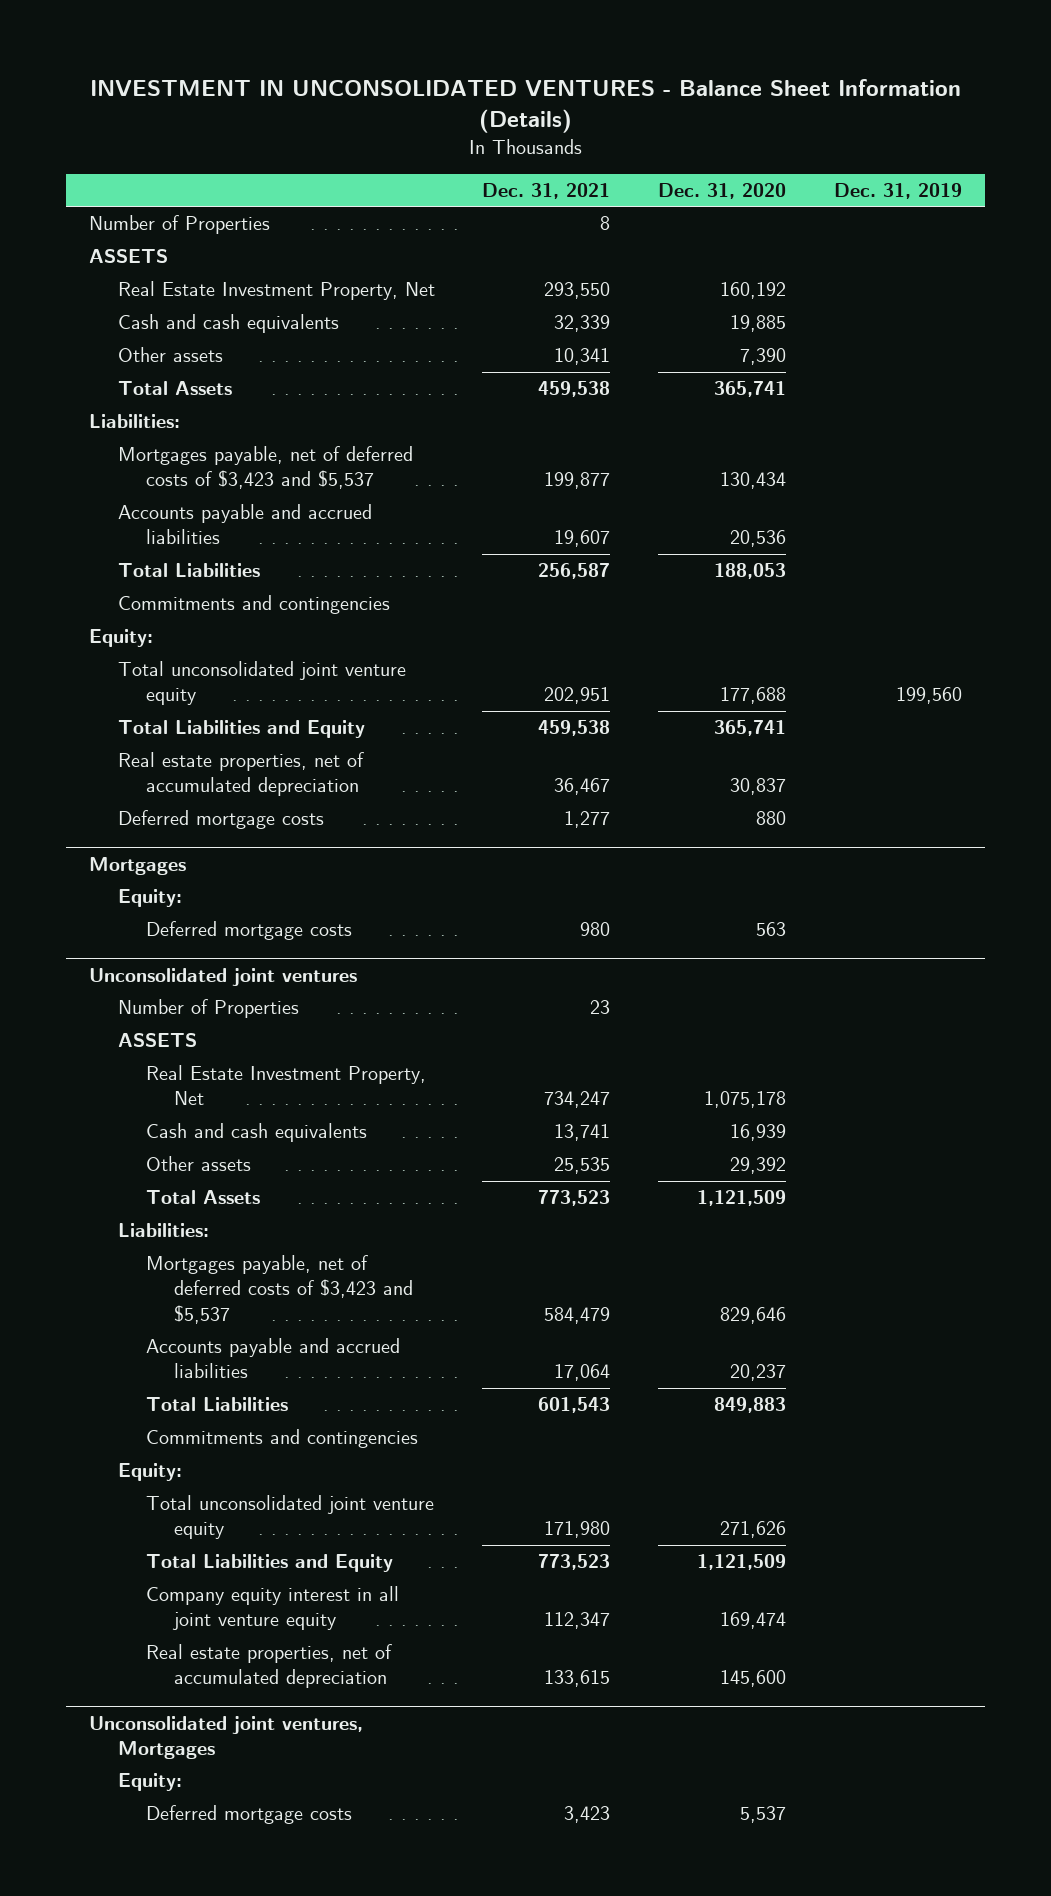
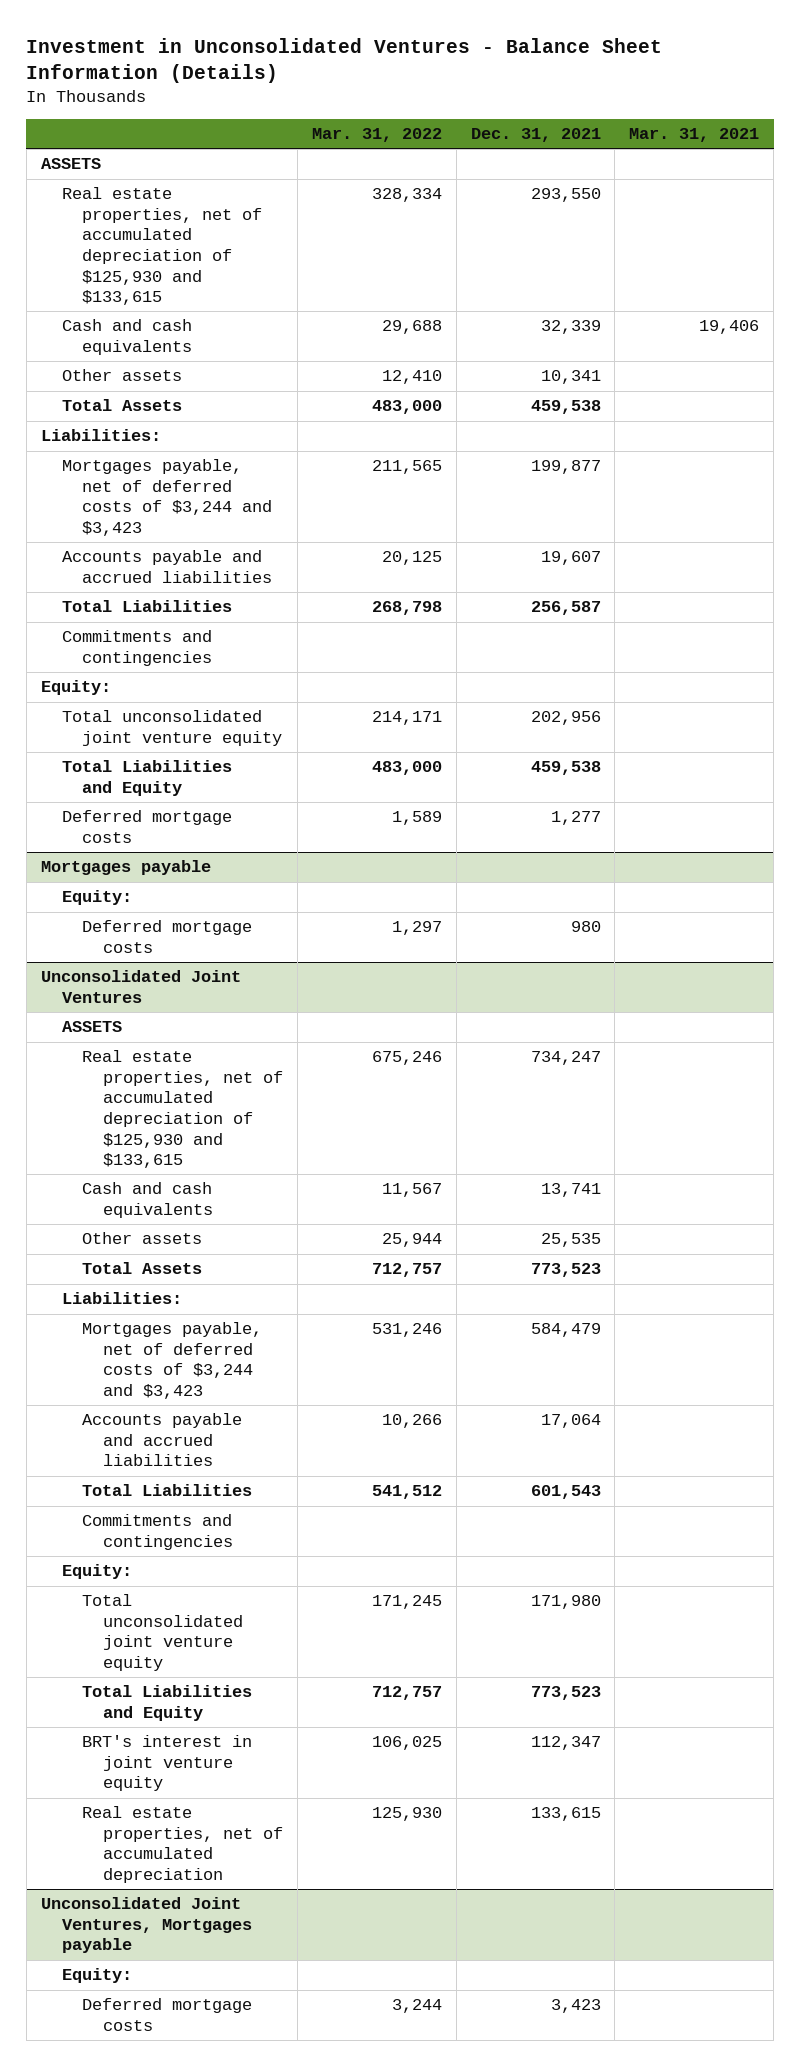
[89,79,961,134] INVESTMENT IN UNCONSOLIDATED VENTURES - Balance Sheet Information (Details) -> [26,37,663,83] Investment in Unconsolidated Ventures - Balance Sheet Information (Details)
[657,182,786,199] Dec. 31, 2020 -> none
[833,182,962,199] Dec. 31, 2019 -> none
none -> [311,127,442,142] Mar. 31, 2022
none -> [629,127,760,142] Mar. 31, 2021
[89,215,271,235] Number of Properties -> none
[117,281,435,301] Real Estate Investment Property, Net -> [61,187,263,306] Real estate properties, net of accumulated depreciation of $125,930 and $133,615
[117,446,413,490] Mortgages payable, net of deferred costs of $3,423 and $5,537 -> [61,459,273,537] Mortgages payable, net of deferred costs of $3,244 and $3,423
[544,687,611,705] 202,951 -> [530,711,601,726] 202,956
[117,752,364,797] Real estate properties, net of accumulated depreciation -> none
[89,856,187,875] Mortgages -> [40,860,211,876] Mortgages payable
[117,999,299,1019] Number of Properties -> none
[89,967,358,986] Unconsolidated joint ventures -> [40,970,241,1003] Unconsolidated Joint Ventures
[146,1065,427,1106] Real Estate Investment Property, Net -> [82,1050,284,1169] Real estate properties, net of accumulated depreciation of $125,930 and $133,615
[146,1255,414,1324] Mortgages payable, net of deferred costs of $3,423 and $5,537 -> [82,1322,263,1400] Mortgages payable, net of deferred costs of $3,244 and $3,423
[146,1586,400,1631] Company equity interest in all joint venture equity -> [82,1735,253,1792] BRT's interest in joint venture equity
[89,1715,364,1759] Unconsolidated joint ventures, Mortgages -> [40,1897,252,1954] Unconsolidated Joint Ventures, Mortgages payable

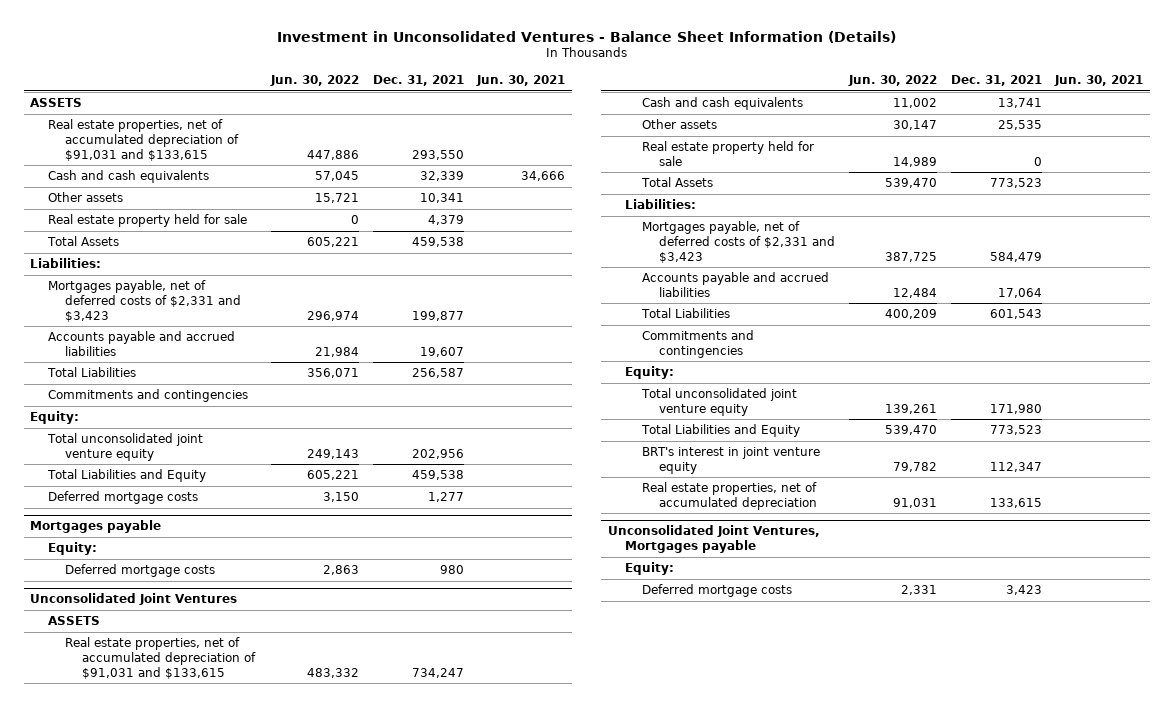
[311,127,442,142] Mar. 31, 2022 -> none
[629,127,760,142] Mar. 31, 2021 -> none
none -> [270,75,360,87] Jun. 30, 2022
none -> [476,75,566,87] Jun. 30, 2021
[61,187,263,306] Real estate properties, net of accumulated depreciation of $125,930 and $133,615 -> [47,119,239,161] Real estate properties, net of accumulated depreciation of $91,031 and $133,615
none -> [47,214,247,228] Real estate property held for sale
[61,459,273,537] Mortgages payable, net of deferred costs of $3,244 and $3,423 -> [47,280,241,322] Mortgages payable, net of deferred costs of $2,331 and $3,423
[82,1050,284,1169] Real estate properties, net of accumulated depreciation of $125,930 and $133,615 -> [64,637,256,679] Real estate properties, net of accumulated depreciation of $91,031 and $133,615
none -> [642,141,815,166] Real estate property held for sale
[82,1322,263,1400] Mortgages payable, net of deferred costs of $3,244 and $3,423 -> [642,221,836,263] Mortgages payable, net of deferred costs of $2,331 and $3,423

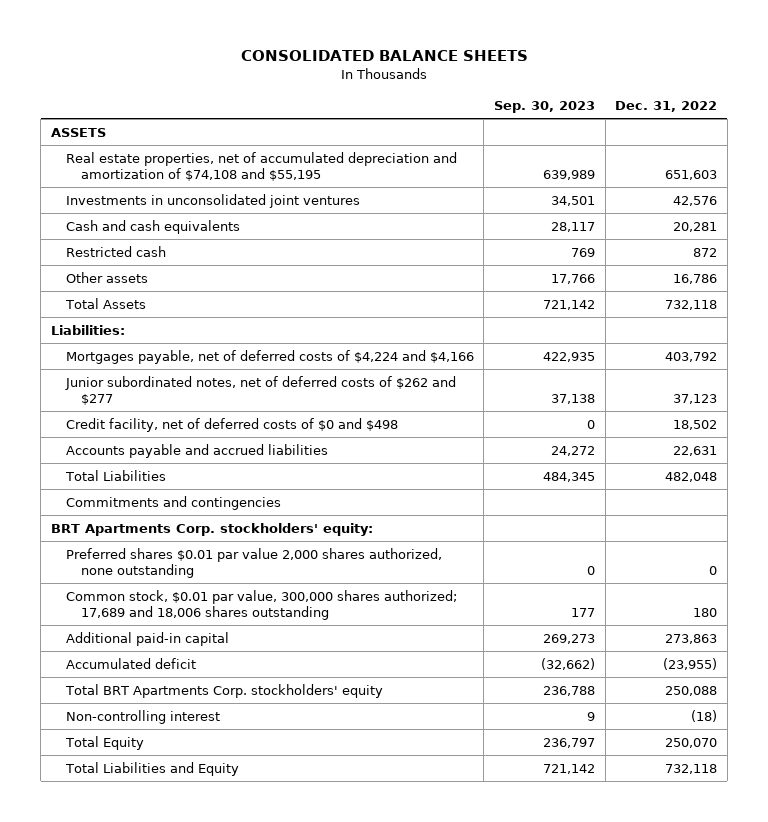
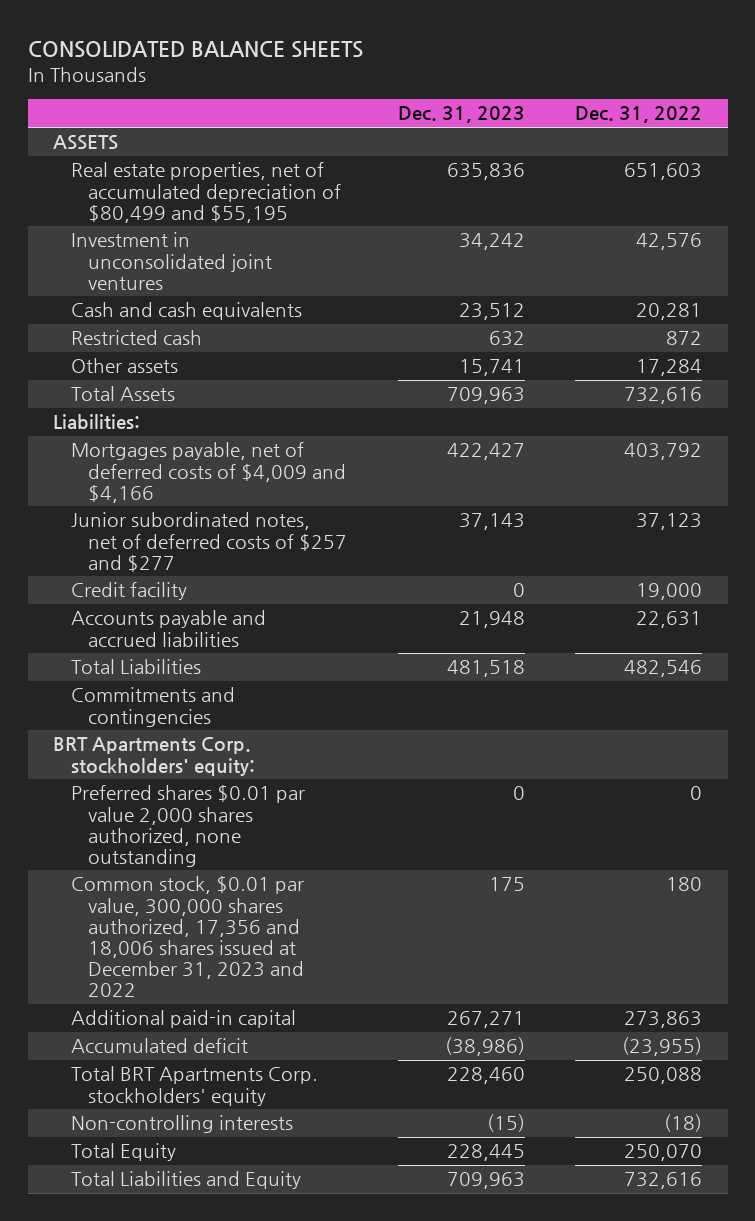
[493,101,595,114] Sep. 30, 2023 -> none
none -> [397,106,525,124] Dec. 31, 2023
[65,151,457,181] Real estate properties, net of accumulated depreciation and amortization of $74,108 and $55,195 -> [70,162,342,223] Real estate properties, net of accumulated depreciation of $80,499 and $55,195
[65,193,360,208] Investments in unconsolidated joint ventures -> [70,232,273,290] Investment in unconsolidated joint ventures
[673,273,718,284] 16,786 -> [636,359,703,377] 17,284
[665,299,718,310] 732,118 -> [624,387,703,405] 732,616
[65,349,474,364] Mortgages payable, net of deferred costs of $4,224 and $4,166 -> [70,442,347,503] Mortgages payable, net of deferred costs of $4,009 and $4,166
[64,375,456,405] Junior subordinated notes, net of deferred costs of $262 and $277 -> [70,512,348,572] Junior subordinated notes, net of deferred costs of $257 and $277
[65,417,398,432] Credit facility, net of deferred costs of $0 and $498 -> [70,582,187,601] Credit facility
[673,419,718,430] 18,502 -> [636,583,703,601] 19,000
[665,471,718,482] 482,048 -> [624,660,703,678] 482,546
[65,589,457,620] Common stock, $0.01 par value, 300,000 shares authorized; 17,689 and 18,006 shares outstanding -> [70,876,305,997] Common stock, $0.01 par value, 300,000 shares authorized, 17,356 and 18,006 shares issued at December 31, 2023 and 2022
[65,709,220,724] Non-controlling interest -> [70,1115,293,1134] Non-controlling interests
[665,763,718,774] 732,118 -> [624,1172,703,1190] 732,616

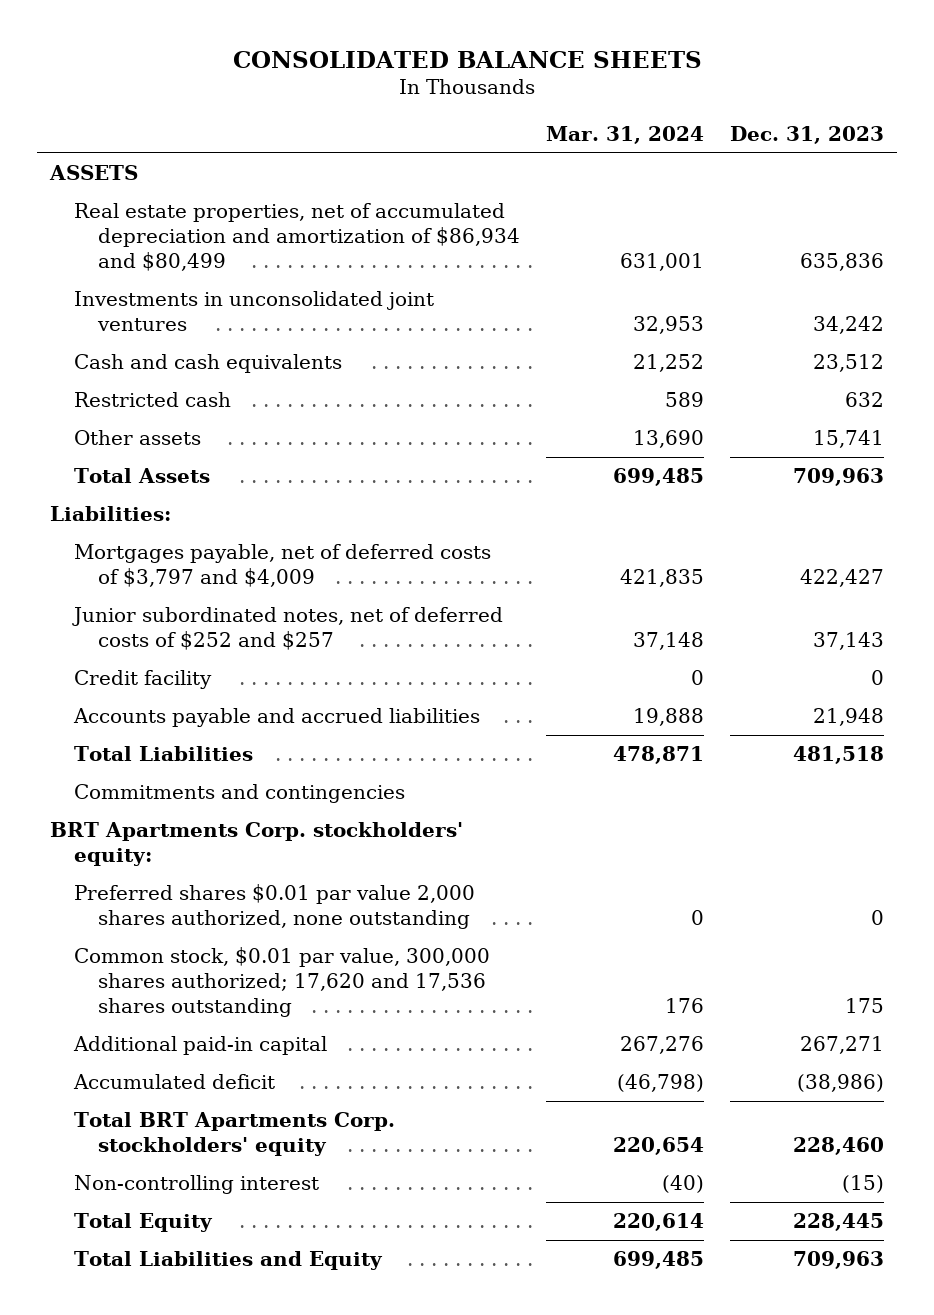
[575,106,703,124] Dec. 31, 2022 -> none
none -> [546,125,705,144] Mar. 31, 2024
[70,162,342,223] Real estate properties, net of accumulated depreciation of $80,499 and $55,195 -> [73,203,520,271] Real estate properties, net of accumulated depreciation and amortization of $86,934 and $80,499
[70,232,273,290] Investment in unconsolidated joint ventures -> [73,291,434,332] Investments in unconsolidated joint ventures
[70,442,347,503] Mortgages payable, net of deferred costs of $4,009 and $4,166 -> [73,544,491,588] Mortgages payable, net of deferred costs of $3,797 and $4,009
[70,512,348,572] Junior subordinated notes, net of deferred costs of $257 and $277 -> [71,607,503,651] Junior subordinated notes, net of deferred costs of $252 and $257
[70,876,305,997] Common stock, $0.01 par value, 300,000 shares authorized, 17,356 and 18,006 shares issued at December 31, 2023 and 2022 -> [73,947,490,1017] Common stock, $0.01 par value, 300,000 shares authorized; 17,620 and 17,536 shares outstanding
[70,1115,293,1134] Non-controlling interests -> [73,1175,319,1195] Non-controlling interest

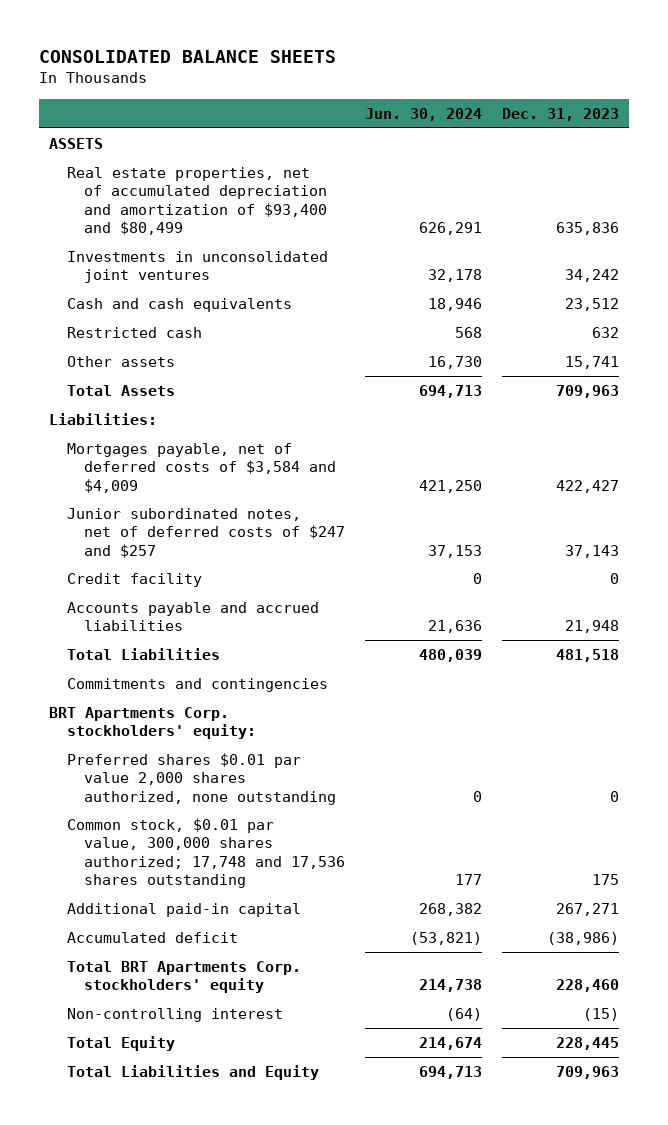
[546,125,705,144] Mar. 31, 2024 -> none
none -> [364,107,482,121] Jun. 30, 2024
[73,203,520,271] Real estate properties, net of accumulated depreciation and amortization of $86,934 and $80,499 -> [66,166,328,235] Real estate properties, net of accumulated depreciation and amortization of $93,400 and $80,499
[73,544,491,588] Mortgages payable, net of deferred costs of $3,797 and $4,009 -> [66,442,337,493] Mortgages payable, net of deferred costs of $3,584 and $4,009
[71,607,503,651] Junior subordinated notes, net of deferred costs of $252 and $257 -> [66,507,346,558] Junior subordinated notes, net of deferred costs of $247 and $257
[73,947,490,1017] Common stock, $0.01 par value, 300,000 shares authorized; 17,620 and 17,536 shares outstanding -> [66,817,346,888] Common stock, $0.01 par value, 300,000 shares authorized; 17,748 and 17,536 shares outstanding

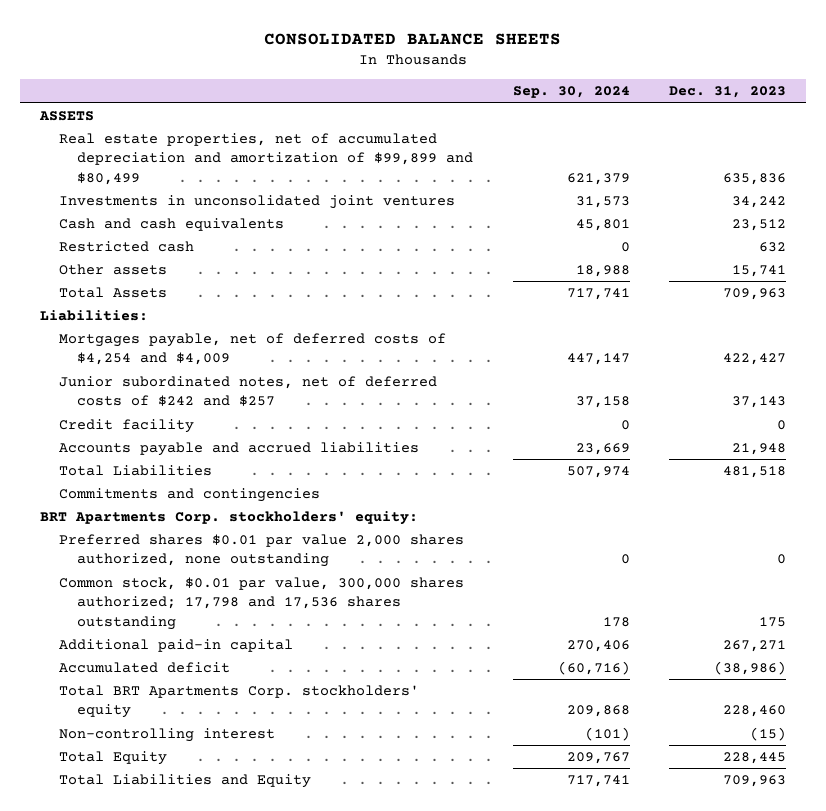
[364,107,482,121] Jun. 30, 2024 -> none
none -> [512,86,630,99] Sep. 30, 2024
[66,166,328,235] Real estate properties, net of accumulated depreciation and amortization of $93,400 and $80,499 -> [58,133,474,185] Real estate properties, net of accumulated depreciation and amortization of $99,899 and $80,499
[66,442,337,493] Mortgages payable, net of deferred costs of $3,584 and $4,009 -> [58,333,446,366] Mortgages payable, net of deferred costs of $4,254 and $4,009
[66,507,346,558] Junior subordinated notes, net of deferred costs of $247 and $257 -> [58,376,437,407] Junior subordinated notes, net of deferred costs of $242 and $257
[66,817,346,888] Common stock, $0.01 par value, 300,000 shares authorized; 17,748 and 17,536 shares outstanding -> [58,577,464,630] Common stock, $0.01 par value, 300,000 shares authorized; 17,798 and 17,536 shares outstanding

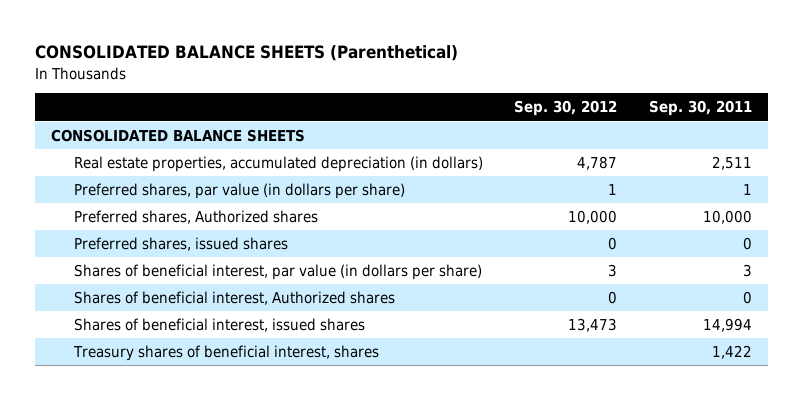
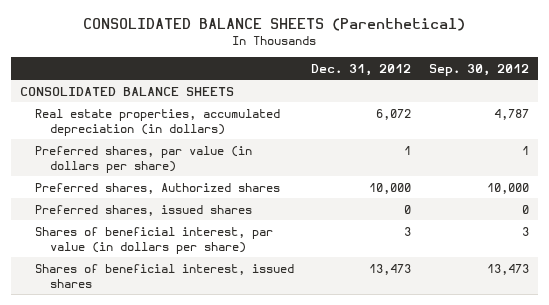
[649,100,753,117] Sep. 30, 2011 -> none
none -> [311,63,412,76] Dec. 31, 2012
[73,291,395,306] Shares of beneficial interest, Authorized shares -> none
[72,345,379,362] Treasury shares of beneficial interest, shares -> none

